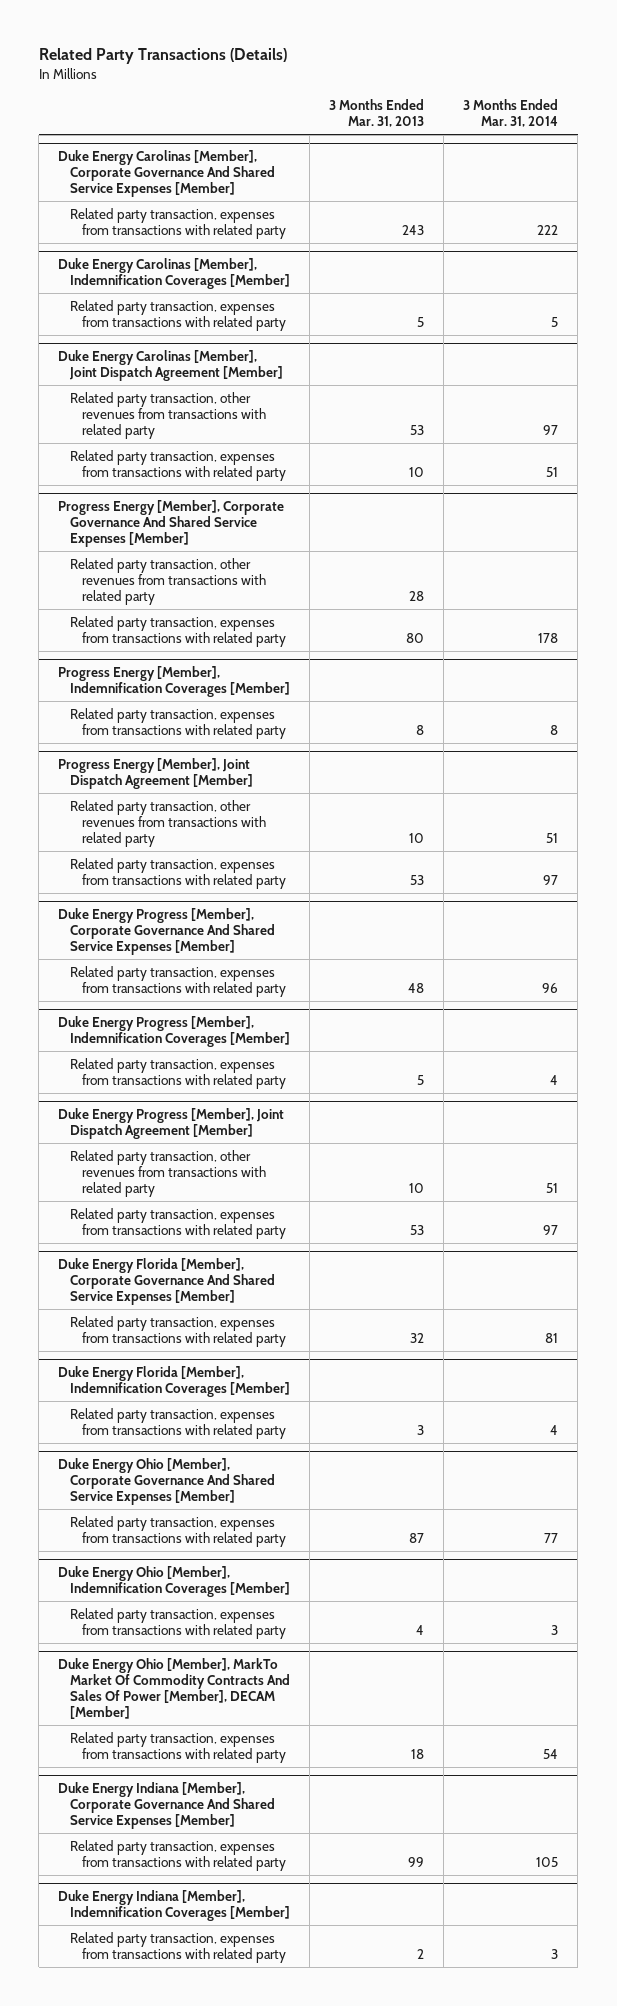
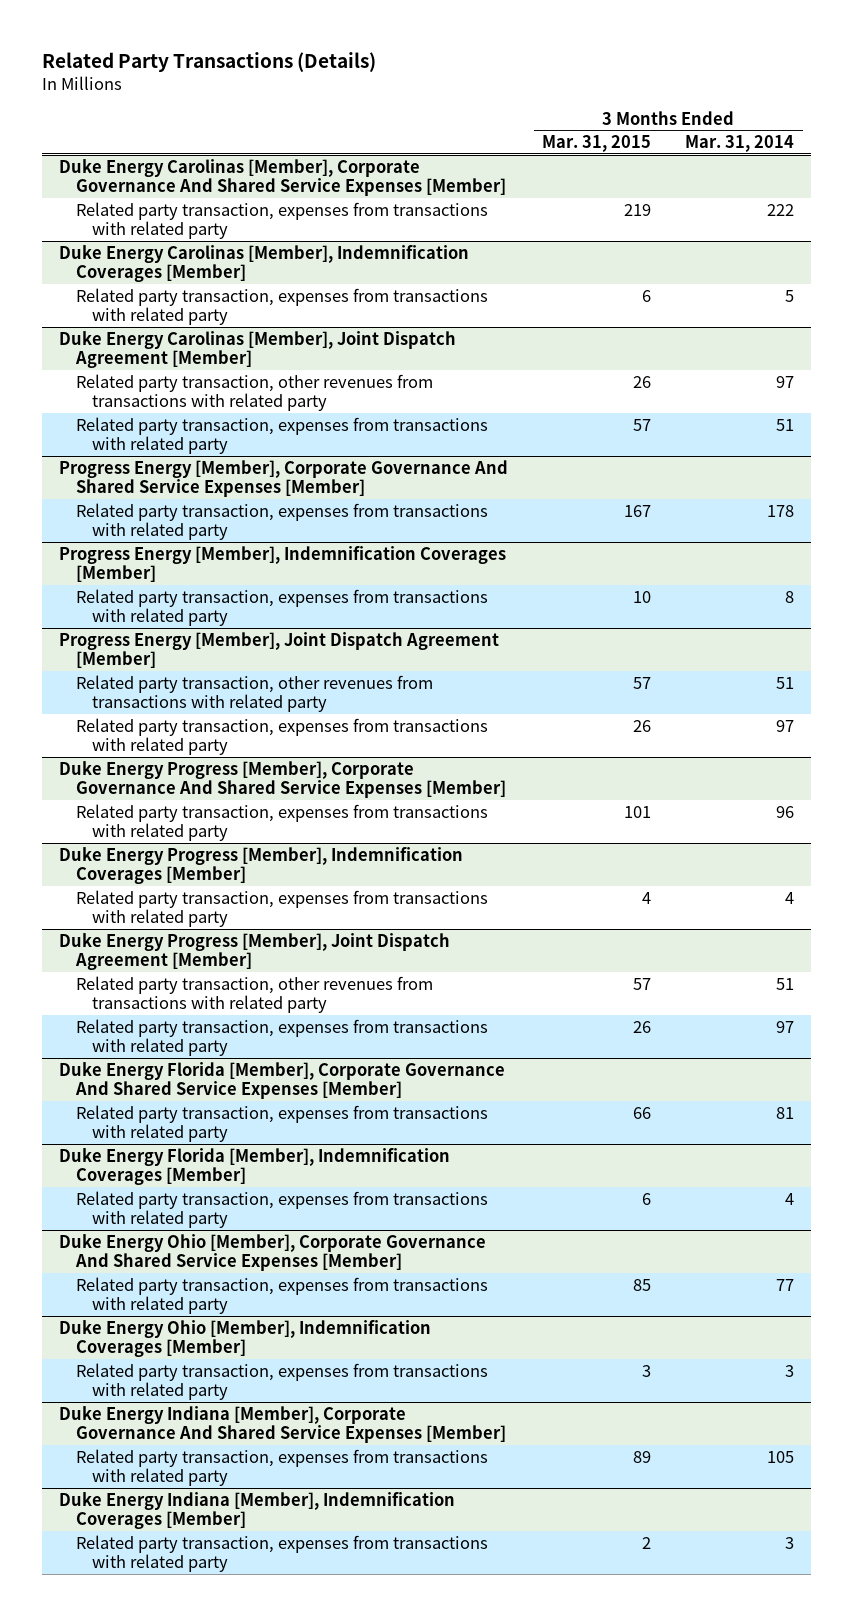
[329,99,425,128] 3 Months Ended Mar. 31, 2013 -> none
none -> [542,135,652,153] Mar. 31, 2015
[70,557,267,605] Related party transaction, other revenues from transactions with related party -> none
[58,1657,291,1719] Duke Energy Ohio [Member], MarkTo Market Of Commodity Contracts And Sales Of Power [Member], DECAM [Member] -> none
[70,1731,287,1763] Related party transaction, expenses from transactions with related party -> none

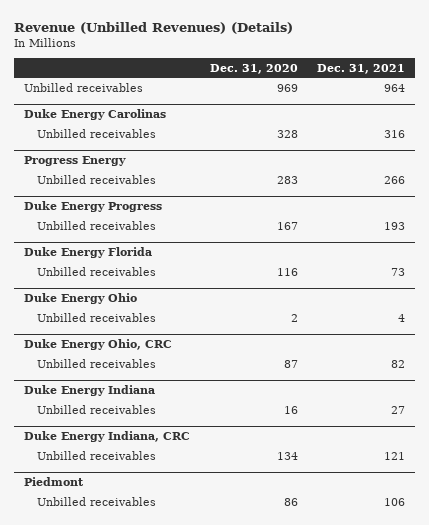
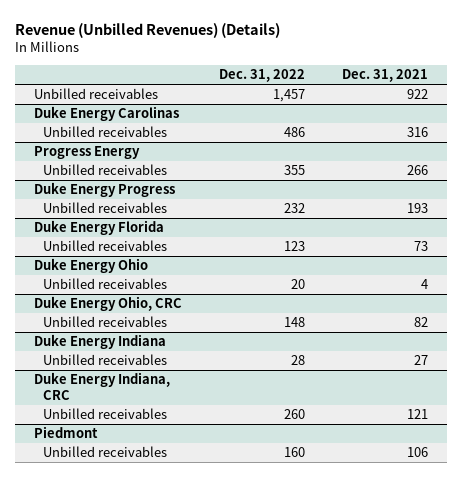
[209,63,298,74] Dec. 31, 2020 -> none
none -> [219,69,306,83] Dec. 31, 2022
[384,83,406,92] 964 -> [407,89,429,100] 922

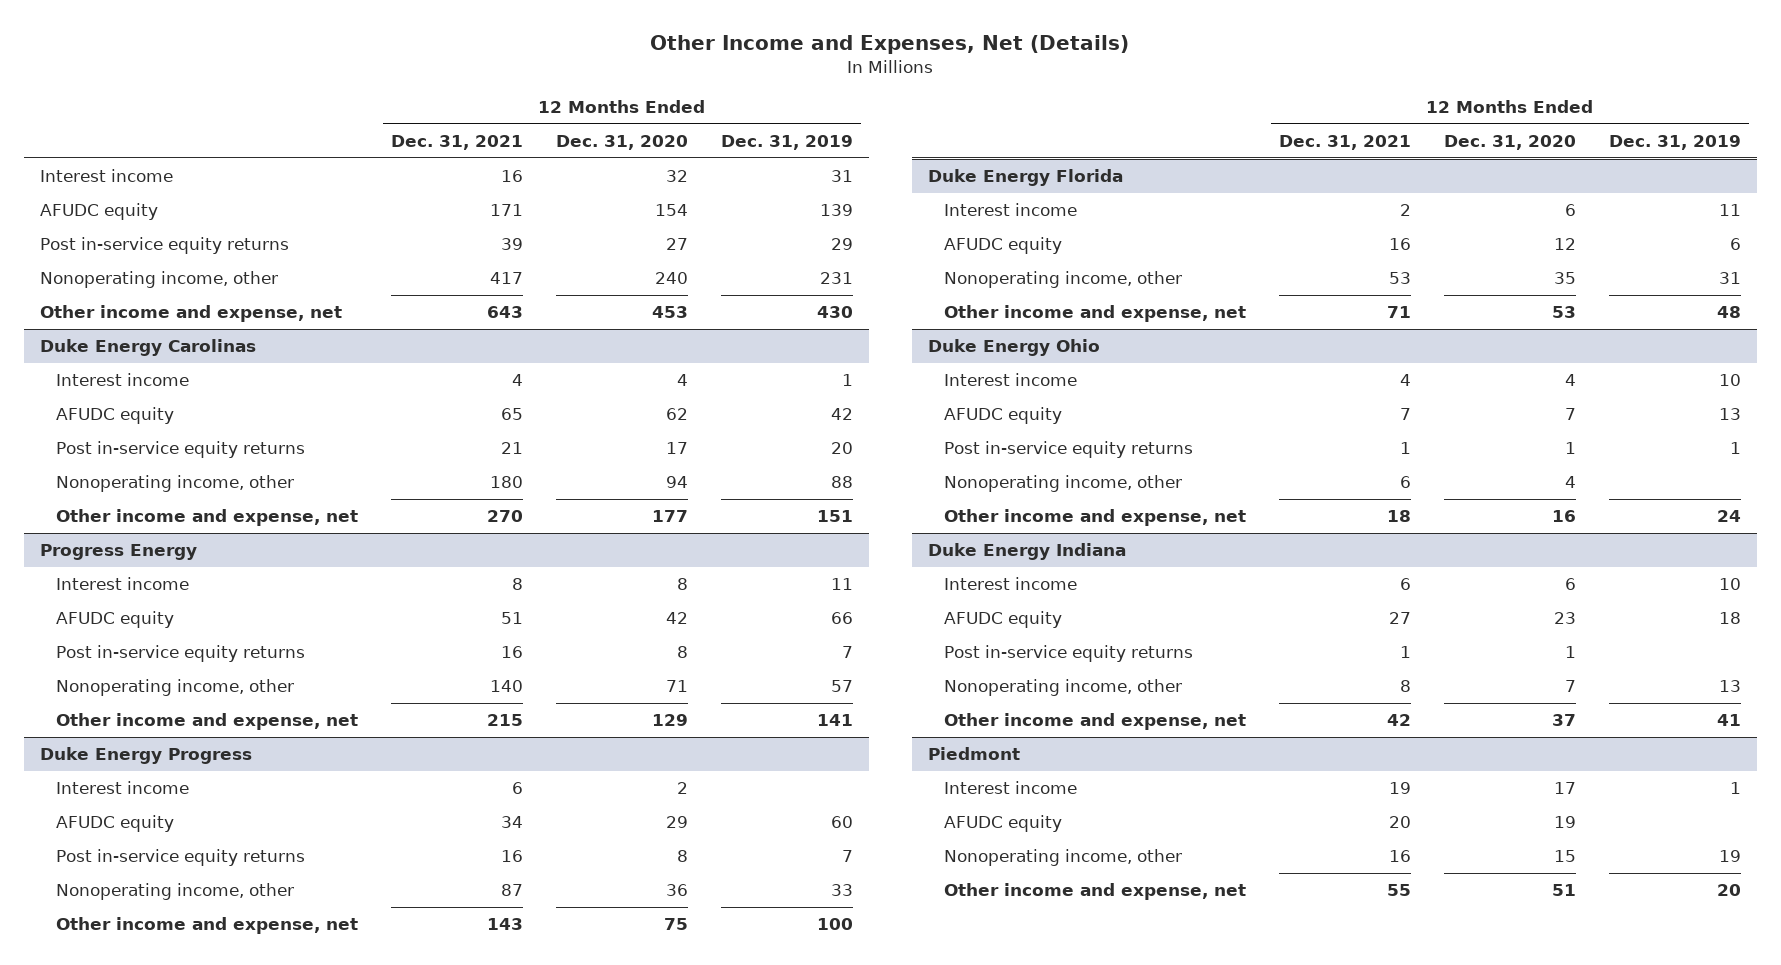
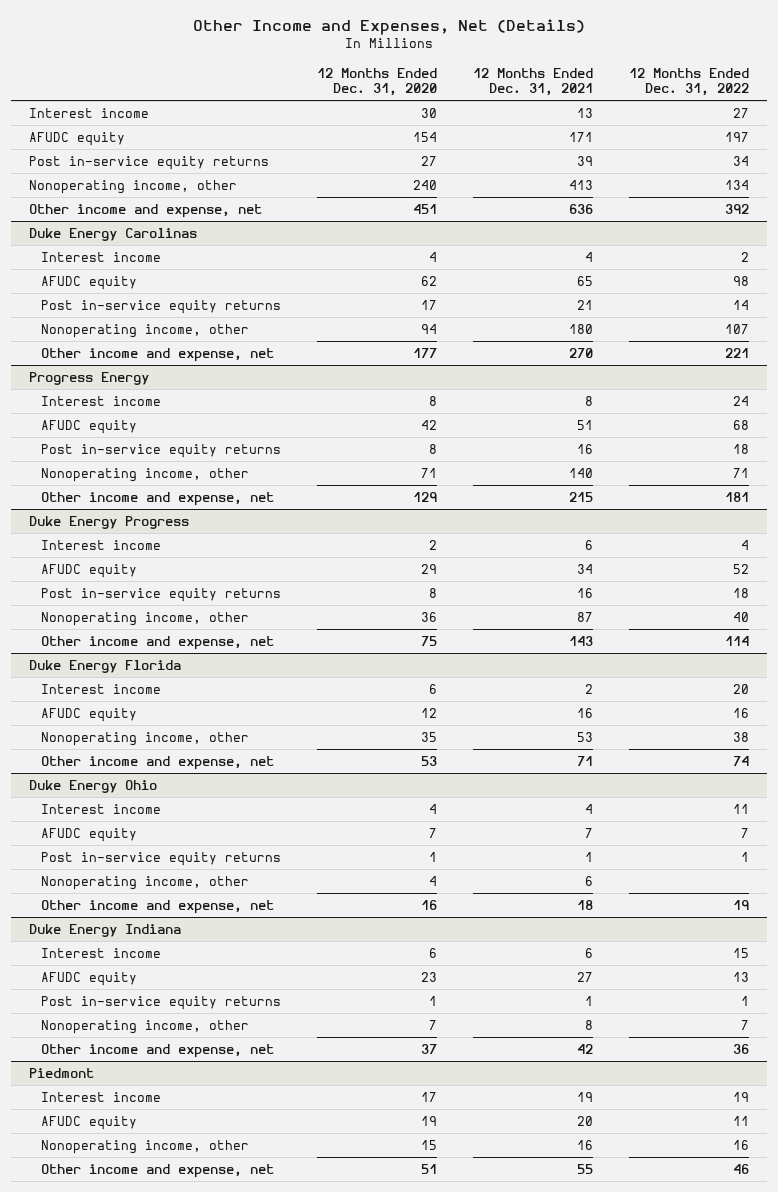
[720,135,853,151] Dec. 31, 2019 -> none
none -> [628,67,749,97] 12 Months Ended Dec. 31, 2022
[501,170,524,183] 16 -> [576,107,593,118] 13
[665,170,688,183] 32 -> [420,107,437,118] 30
[490,272,524,285] 417 -> [568,179,593,190] 413
[487,306,524,319] 643 -> [568,203,593,214] 636
[651,306,688,319] 453 -> [412,203,437,214] 451

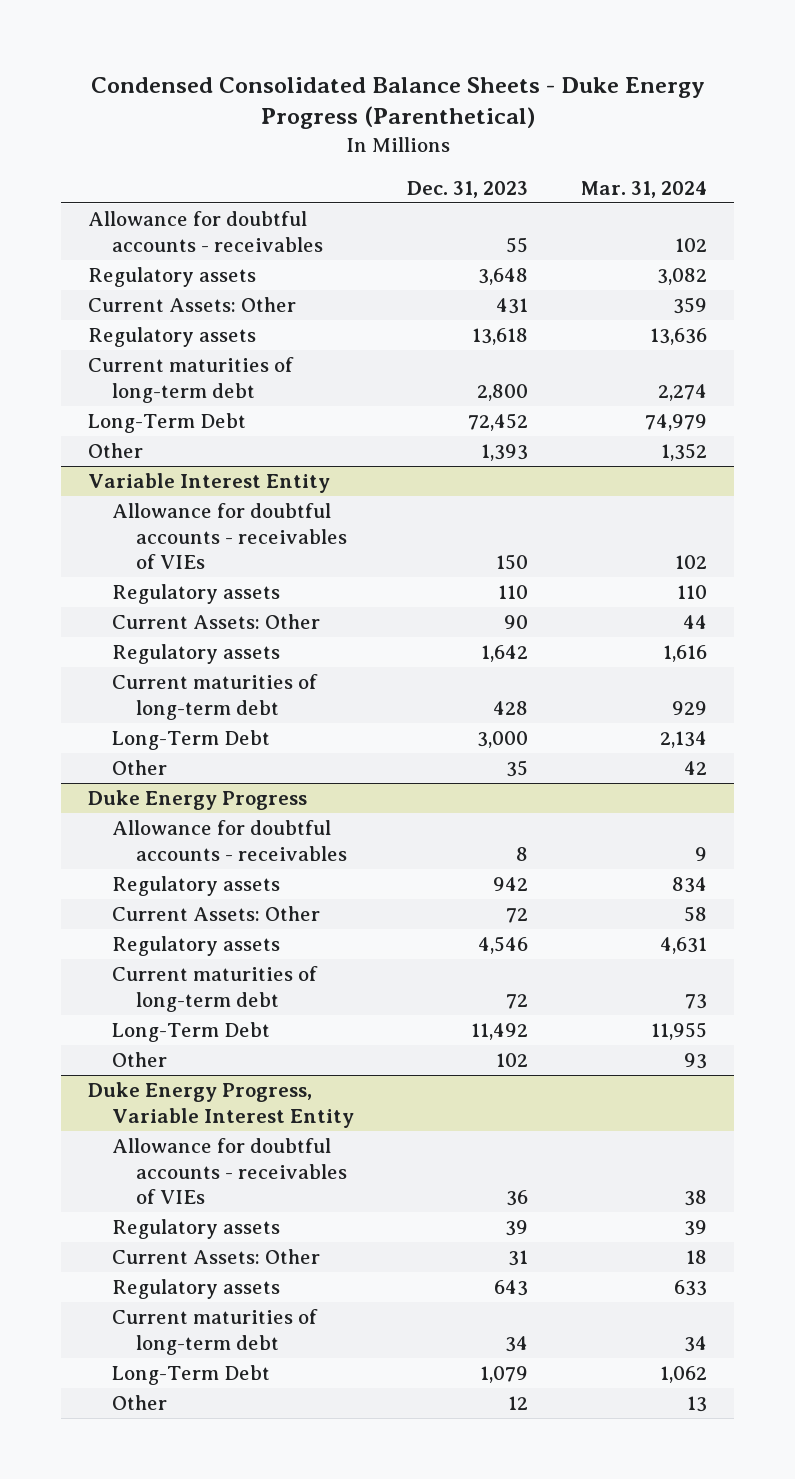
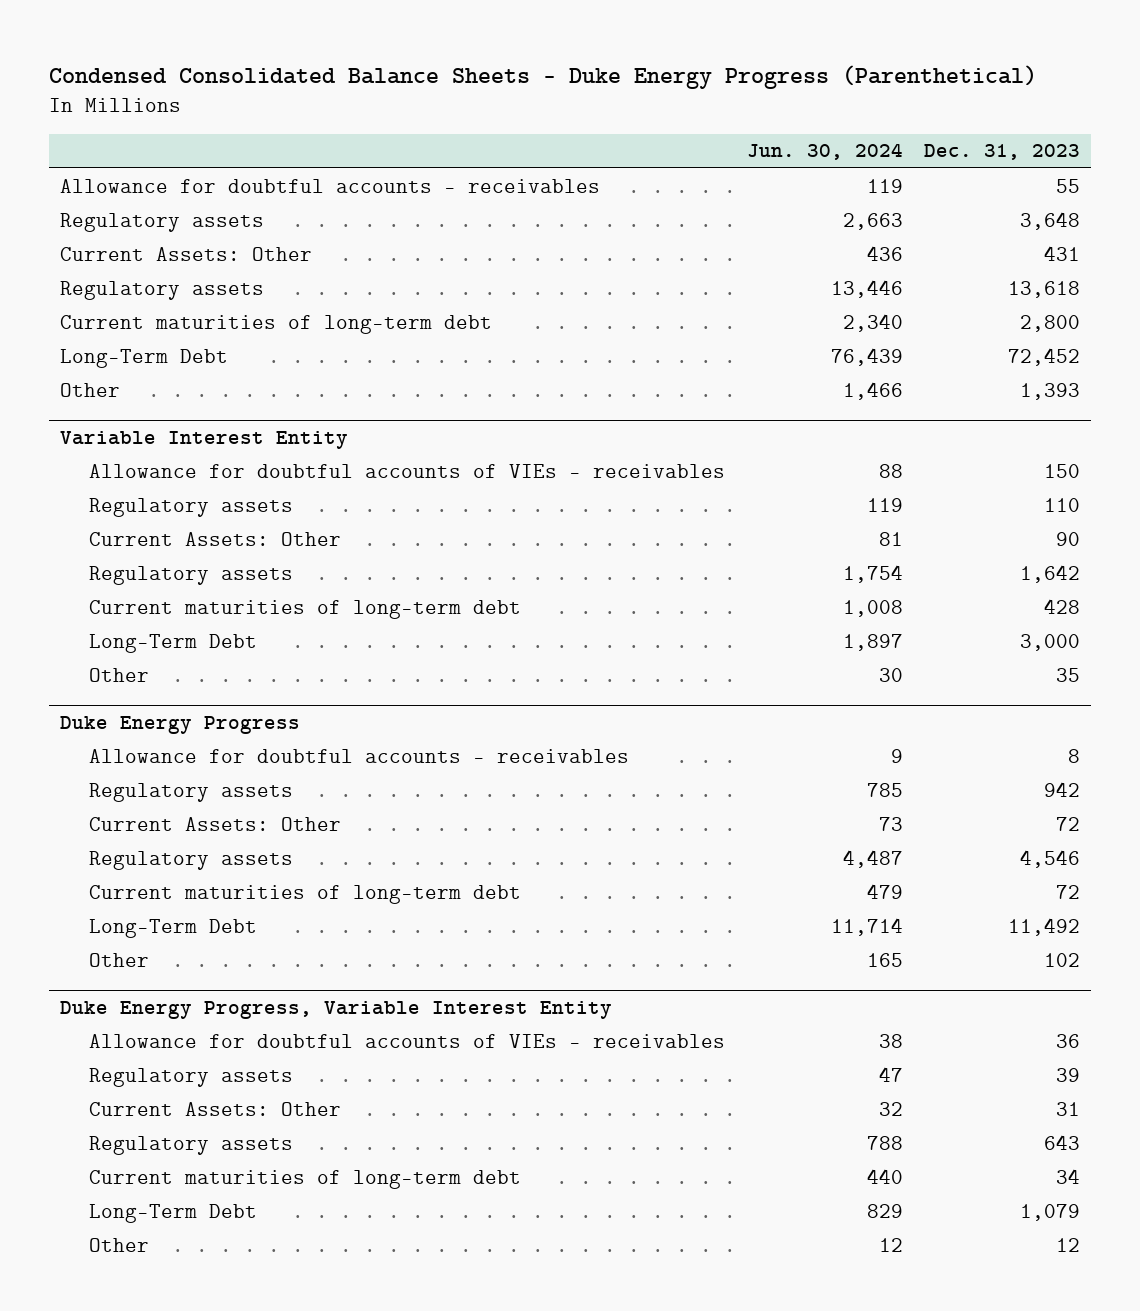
[581,180,708,198] Mar. 31, 2024 -> none
none -> [746,143,903,161] Jun. 30, 2024
[111,503,347,569] Allowance for doubtful accounts - receivables of VIEs -> [88,463,725,478] Allowance for doubtful accounts of VIEs - receivables
[111,1138,347,1204] Allowance for doubtful accounts - receivables of VIEs -> [88,1033,725,1048] Allowance for doubtful accounts of VIEs - receivables

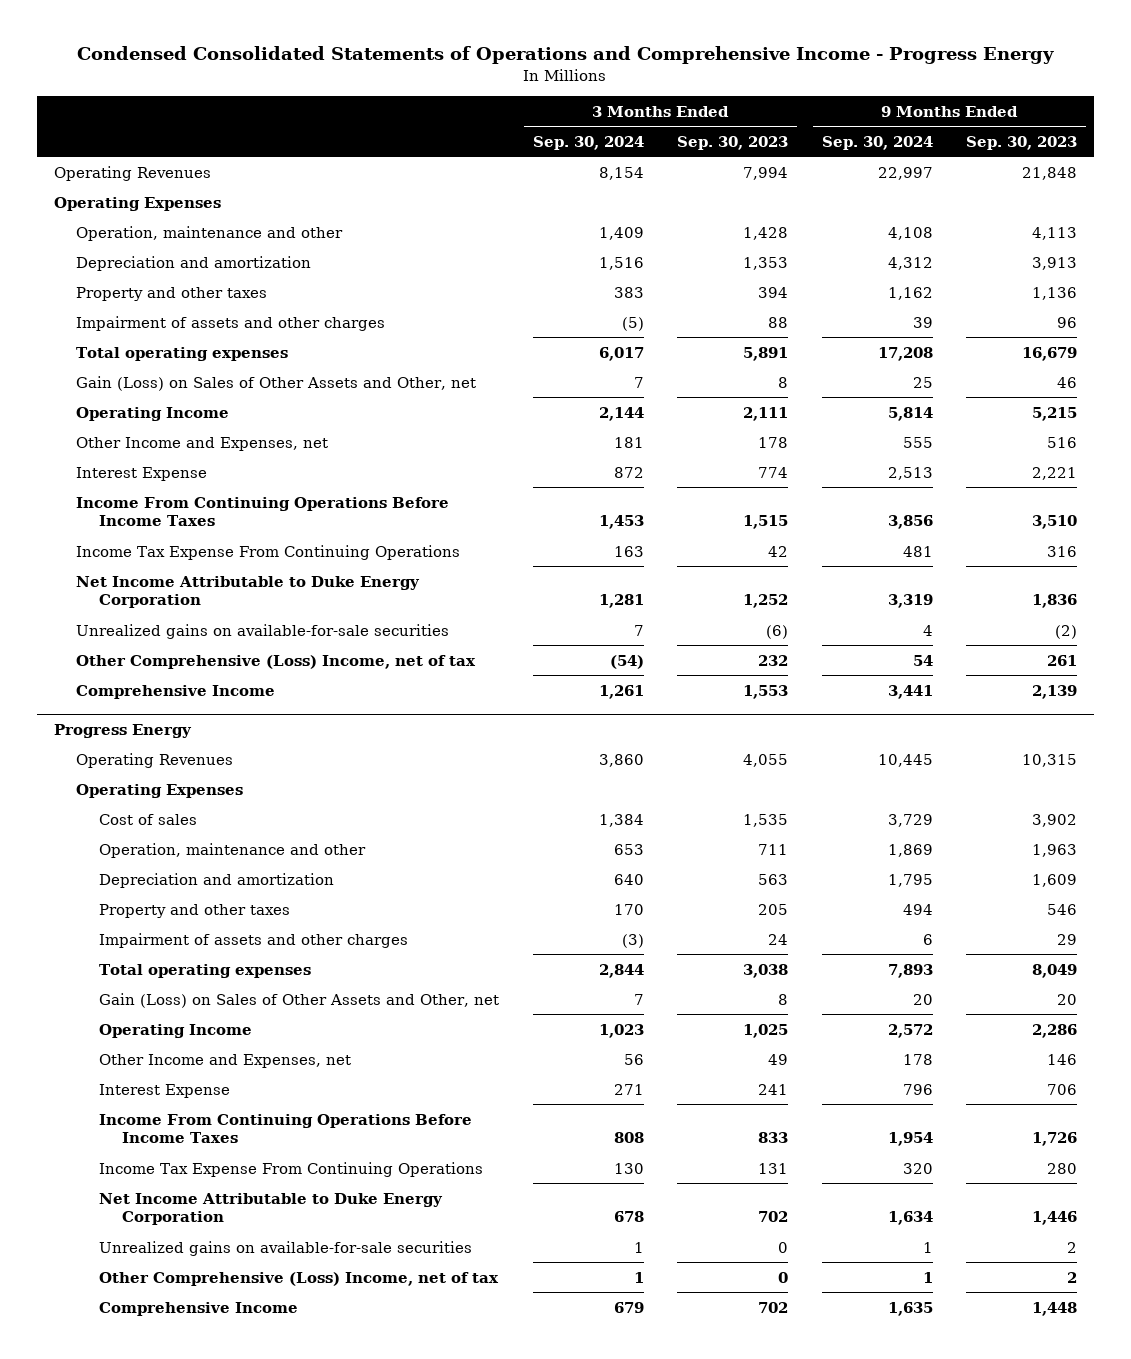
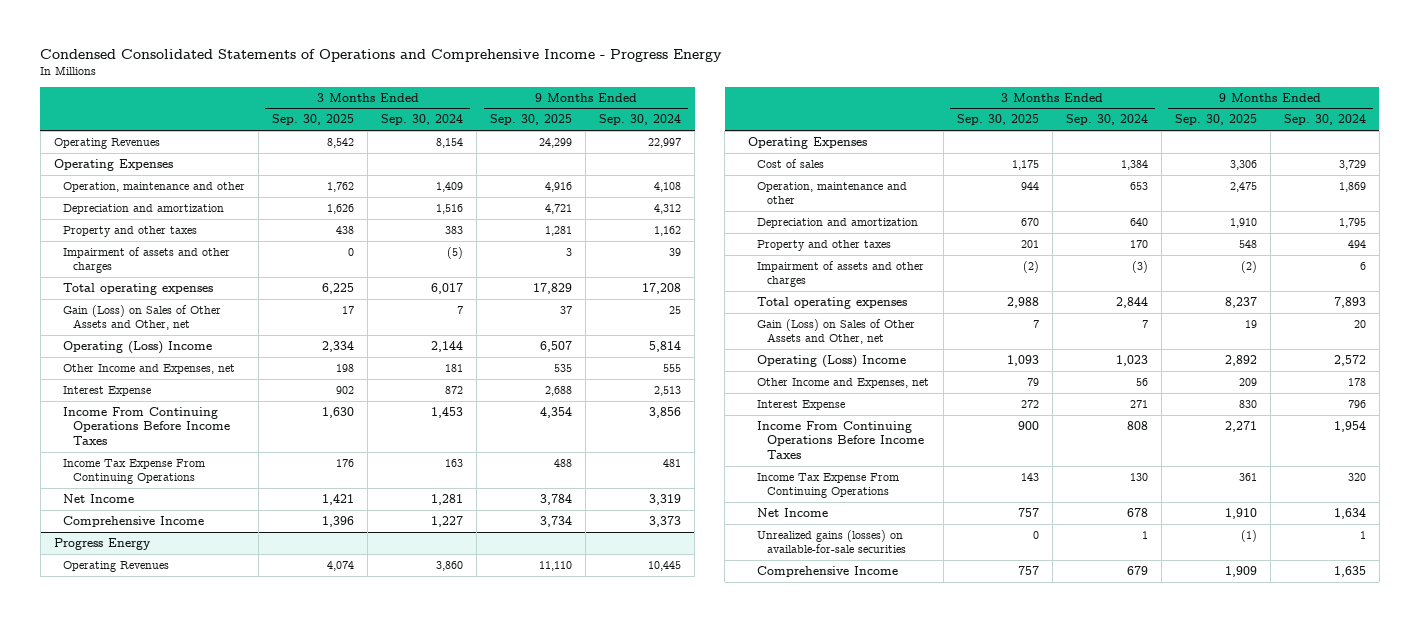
[677,135,789,150] Sep. 30, 2023 -> none
[966,135,1078,150] Sep. 30, 2023 -> none
none -> [272,114,355,126] Sep. 30, 2025
none -> [490,114,573,126] Sep. 30, 2025
[76,406,230,421] Operating Income -> [63,340,213,354] Operating (Loss) Income
[76,623,450,639] Unrealized gains on available-for-sale securities -> none
[76,654,477,669] Other Comprehensive (Loss) Income, net of tax -> none
[76,575,421,609] Net Income Attributable to Duke Energy Corporation -> [63,493,135,503] Net Income
[598,684,644,699] 1,261 -> [431,515,464,527] 1,227
[887,684,933,699] 3,441 -> [649,515,682,527] 3,373
[99,1023,253,1038] Operating Income -> [757,354,907,368] Operating (Loss) Income
[99,1271,500,1286] Other Comprehensive (Loss) Income, net of tax -> none
[99,1192,444,1226] Net Income Attributable to Duke Energy Corporation -> [757,507,829,517] Net Income
[99,1240,473,1256] Unrealized gains on available-for-sale securities -> [757,529,906,554] Unrealized gains (losses) on available-for-sale securities

